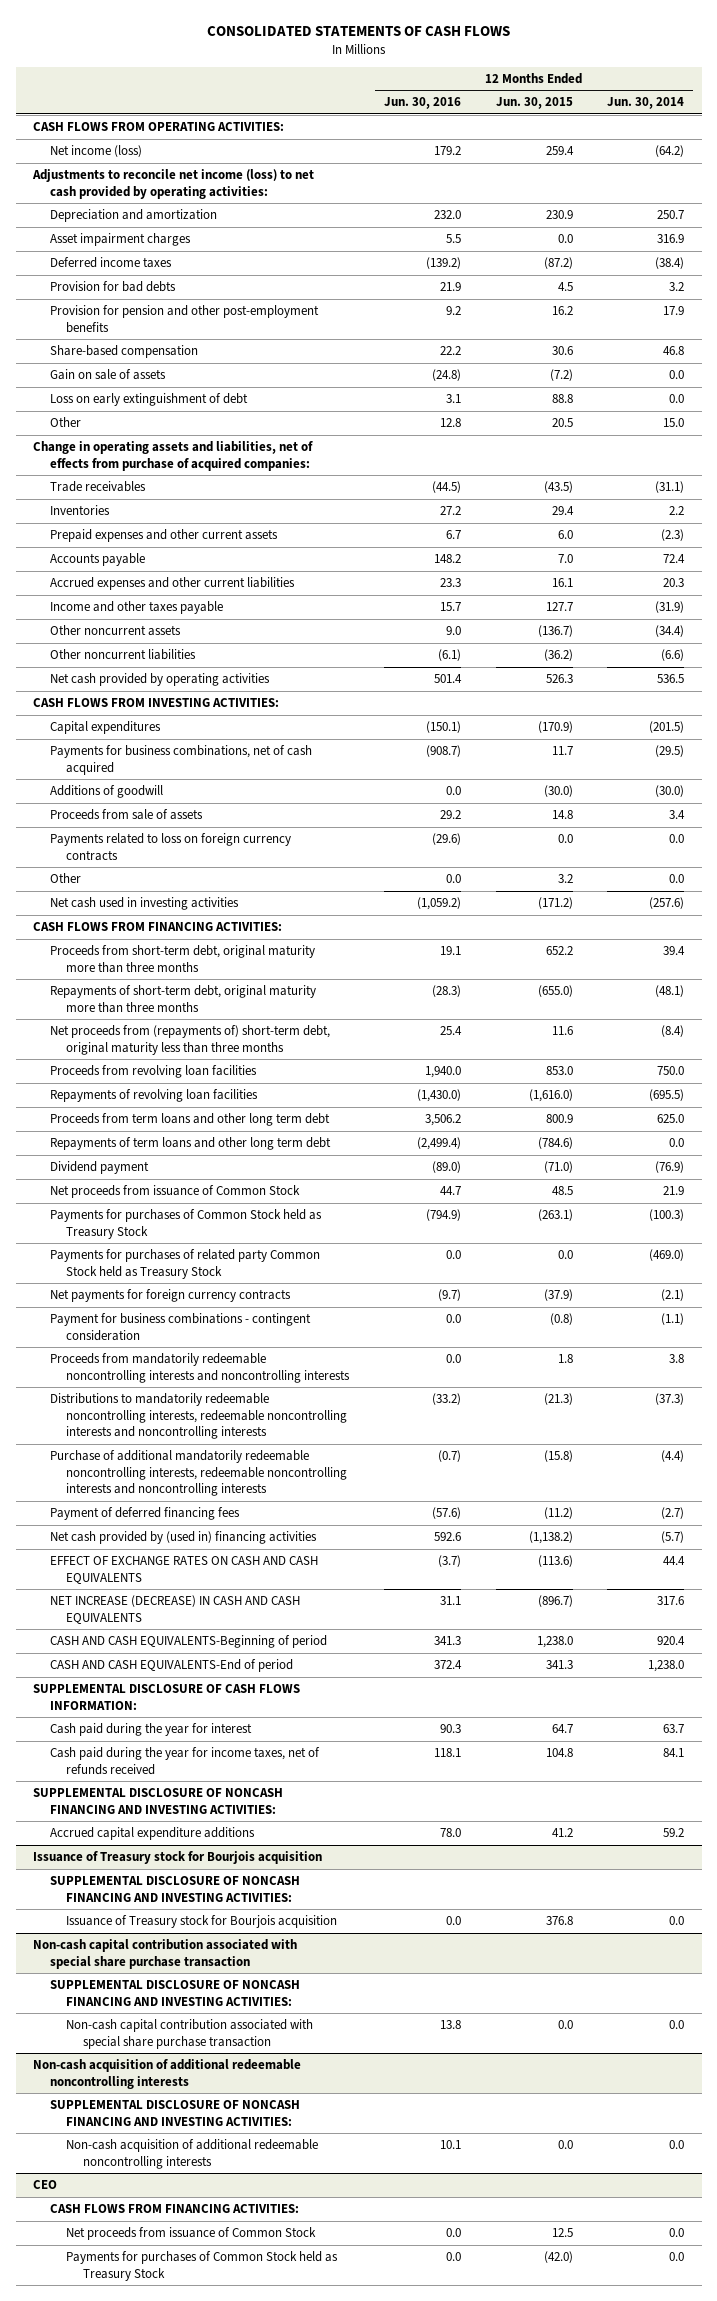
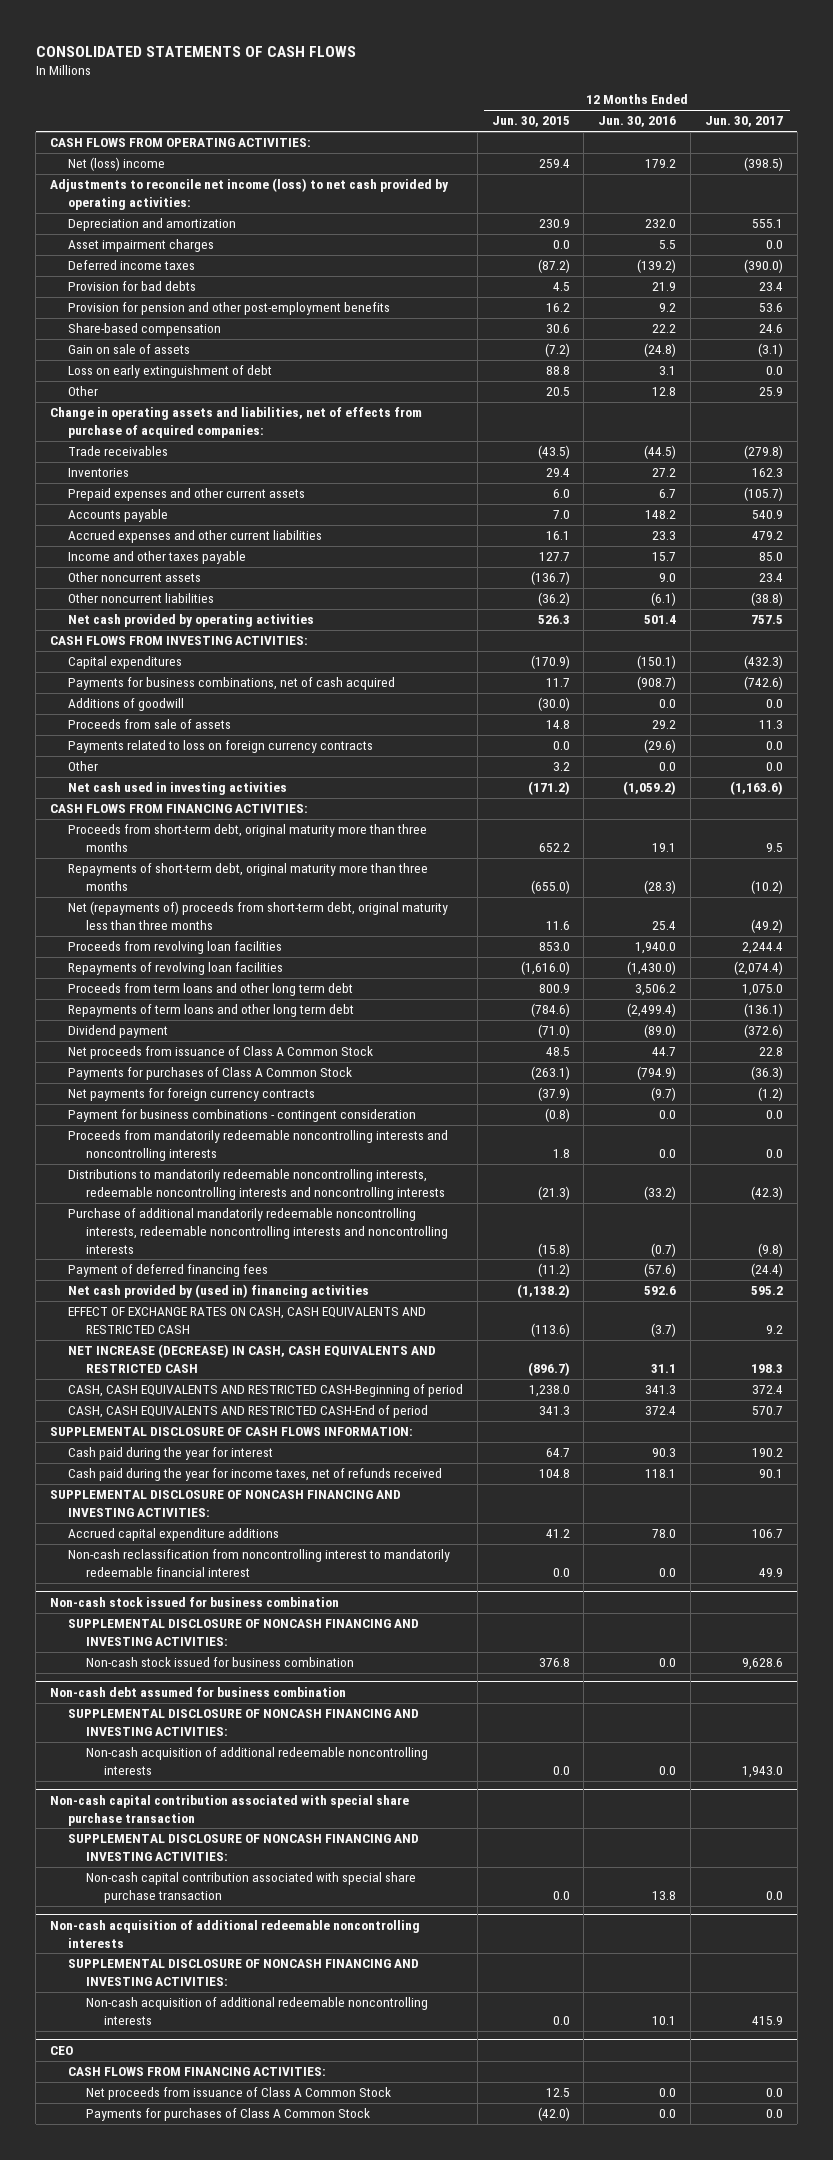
[607,97,685,110] Jun. 30, 2014 -> none
none -> [704,116,783,128] Jun. 30, 2017
[49,145,142,158] Net income (loss) -> [67,157,165,172] Net (loss) income
[49,1025,330,1055] Net proceeds from (repayments of) short-term debt, original maturity less than three months -> [67,901,448,930] Net (repayments of) proceeds from short-term debt, original maturity less than three months
[49,1249,320,1279] Payments for purchases of related party Common Stock held as Treasury Stock -> none
[49,1185,300,1199] Net proceeds from issuance of Common Stock -> [67,1046,373,1060] Net proceeds from issuance of Class A Common Stock
[49,1209,322,1239] Payments for purchases of Common Stock held as Treasury Stock -> [67,1067,352,1081] Payments for purchases of Class A Common Stock
[49,1556,318,1584] EFFECT OF EXCHANGE RATES ON CASH AND CASH EQUIVALENTS -> [67,1307,426,1334] EFFECT OF EXCHANGE RATES ON CASH, CASH EQUIVALENTS AND RESTRICTED CASH
[49,1595,300,1624] NET INCREASE (DECREASE) IN CASH AND CASH EQUIVALENTS -> [67,1344,436,1373] NET INCREASE (DECREASE) IN CASH, CASH EQUIVALENTS AND RESTRICTED CASH
[49,1635,327,1649] CASH AND CASH EQUIVALENTS-Beginning of period -> [67,1384,463,1398] CASH, CASH EQUIVALENTS AND RESTRICTED CASH-Beginning of period
[49,1659,293,1673] CASH AND CASH EQUIVALENTS-End of period -> [67,1405,428,1419] CASH, CASH EQUIVALENTS AND RESTRICTED CASH-End of period
none -> [67,1549,450,1577] Non-cash reclassification from noncontrolling interest to mandatorily redeemable financial interest
[33,1851,323,1865] Issuance of Treasury stock for Bourjois acquisition -> [49,1597,339,1608] Non-cash stock issued for business combination
[66,1915,338,1929] Issuance of Treasury stock for Bourjois acquisition -> [86,1657,355,1668] Non-cash stock issued for business combination
none -> [49,1687,346,1698] Non-cash debt assumed for business combination
none -> [67,1709,419,1736] SUPPLEMENTAL DISCLOSURE OF NONCASH FINANCING AND INVESTING ACTIVITIES:
none -> [86,1747,429,1775] Non-cash acquisition of additional redeemable noncontrolling interests
[66,2227,317,2241] Net proceeds from issuance of Common Stock -> [86,2087,392,2101] Net proceeds from issuance of Class A Common Stock
[66,2251,339,2281] Payments for purchases of Common Stock held as Treasury Stock -> [86,2108,371,2122] Payments for purchases of Class A Common Stock

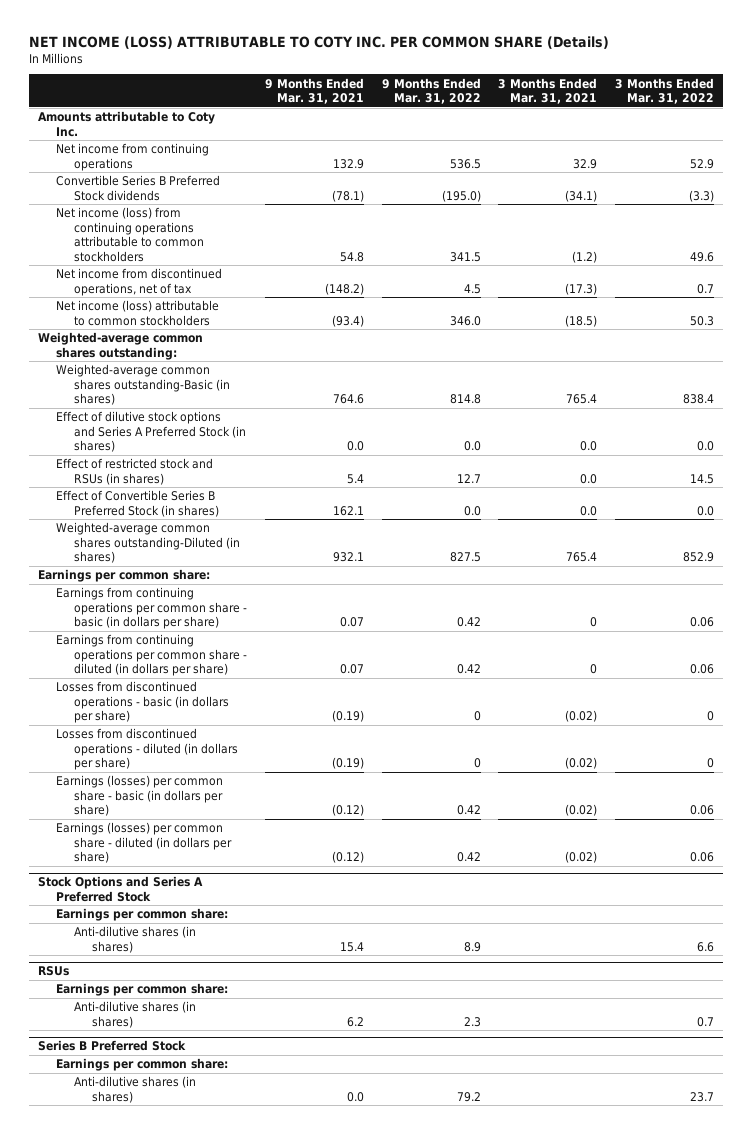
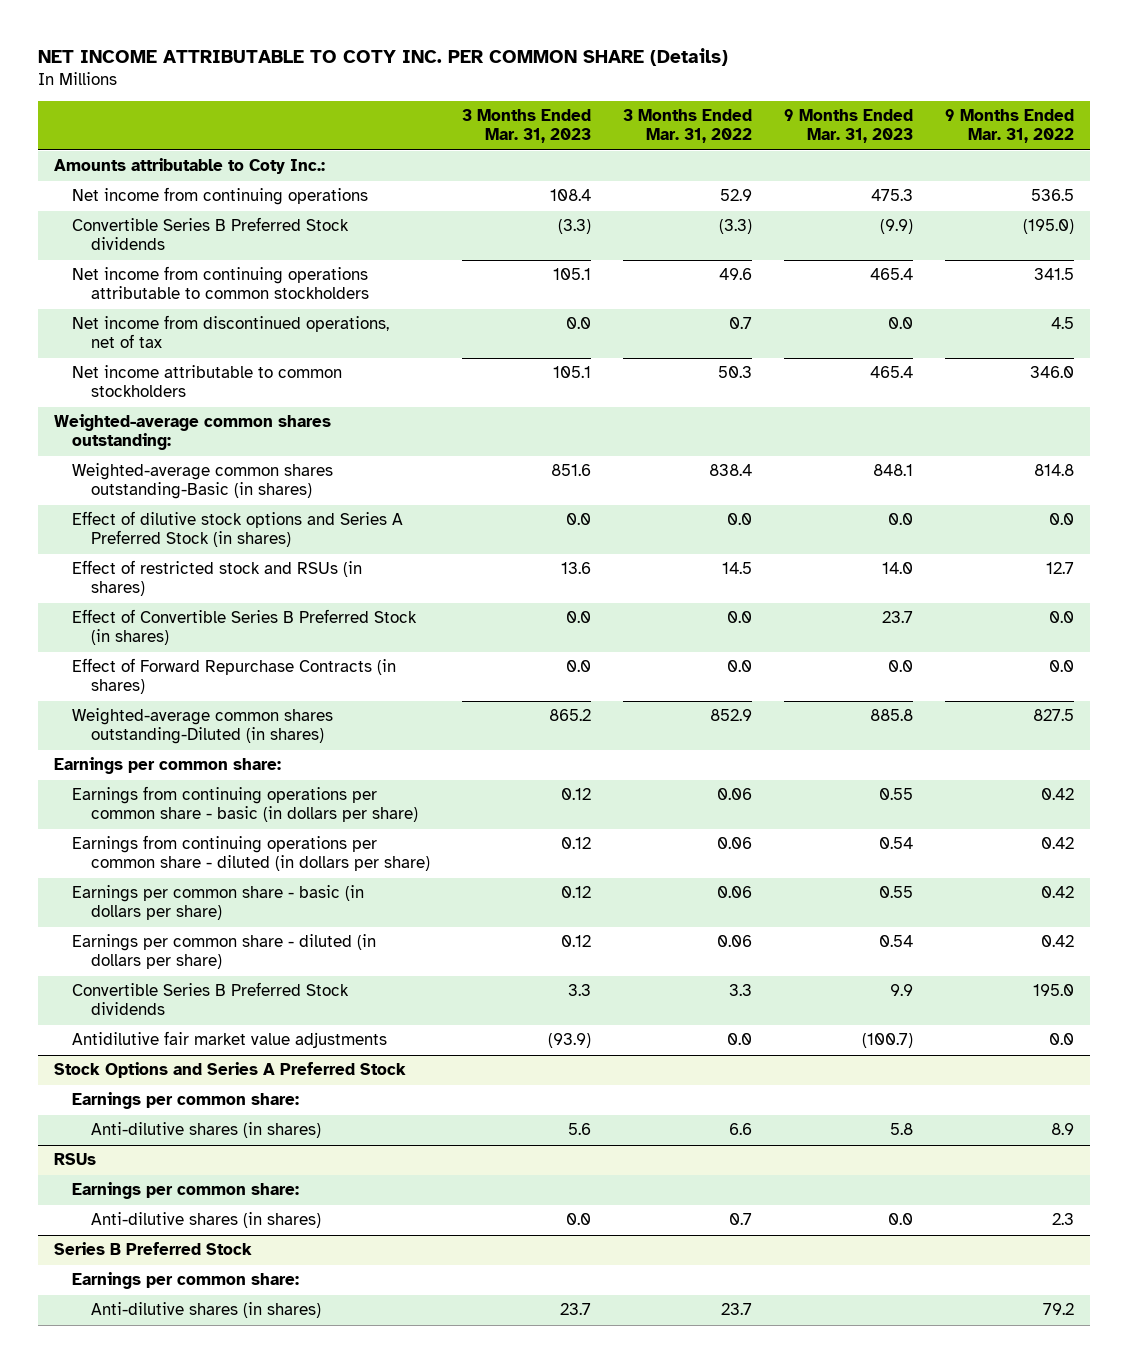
[28,36,609,50] NET INCOME (LOSS) ATTRIBUTABLE TO COTY INC. PER COMMON SHARE (Details) -> [37,47,728,66] NET INCOME ATTRIBUTABLE TO COTY INC. PER COMMON SHARE (Details)
[264,77,364,104] 9 Months Ended Mar. 31, 2021 -> none
[498,77,598,104] 3 Months Ended Mar. 31, 2021 -> none
none -> [462,109,592,144] 3 Months Ended Mar. 31, 2023
none -> [784,109,914,144] 9 Months Ended Mar. 31, 2023
[37,111,215,137] Amounts attributable to Coty Inc. -> [53,158,325,175] Amounts attributable to Coty Inc.:
[56,207,205,262] Net income (loss) from continuing operations attributable to common stockholders -> [72,266,370,300] Net income from continuing operations attributable to common stockholders
[56,300,220,326] Net income (loss) attributable to common stockholders -> [72,365,343,398] Net income attributable to common stockholders
none -> [72,658,397,695] Effect of Forward Repurchase Contracts (in shares)
[56,681,230,724] Losses from discontinued operations - basic (in dollars per share) -> none
[56,728,239,771] Losses from discontinued operations - diluted (in dollars per share) -> none
[56,775,224,817] Earnings (losses) per common share - basic (in dollars per share) -> [72,885,365,921] Earnings per common share - basic (in dollars per share)
[56,822,233,864] Earnings (losses) per common share - diluted (in dollars per share) -> [72,934,377,970] Earnings per common share - diluted (in dollars per share)
none -> [72,982,350,1016] Convertible Series B Preferred Stock dividends
none -> [72,1031,388,1049] Antidilutive fair market value adjustments

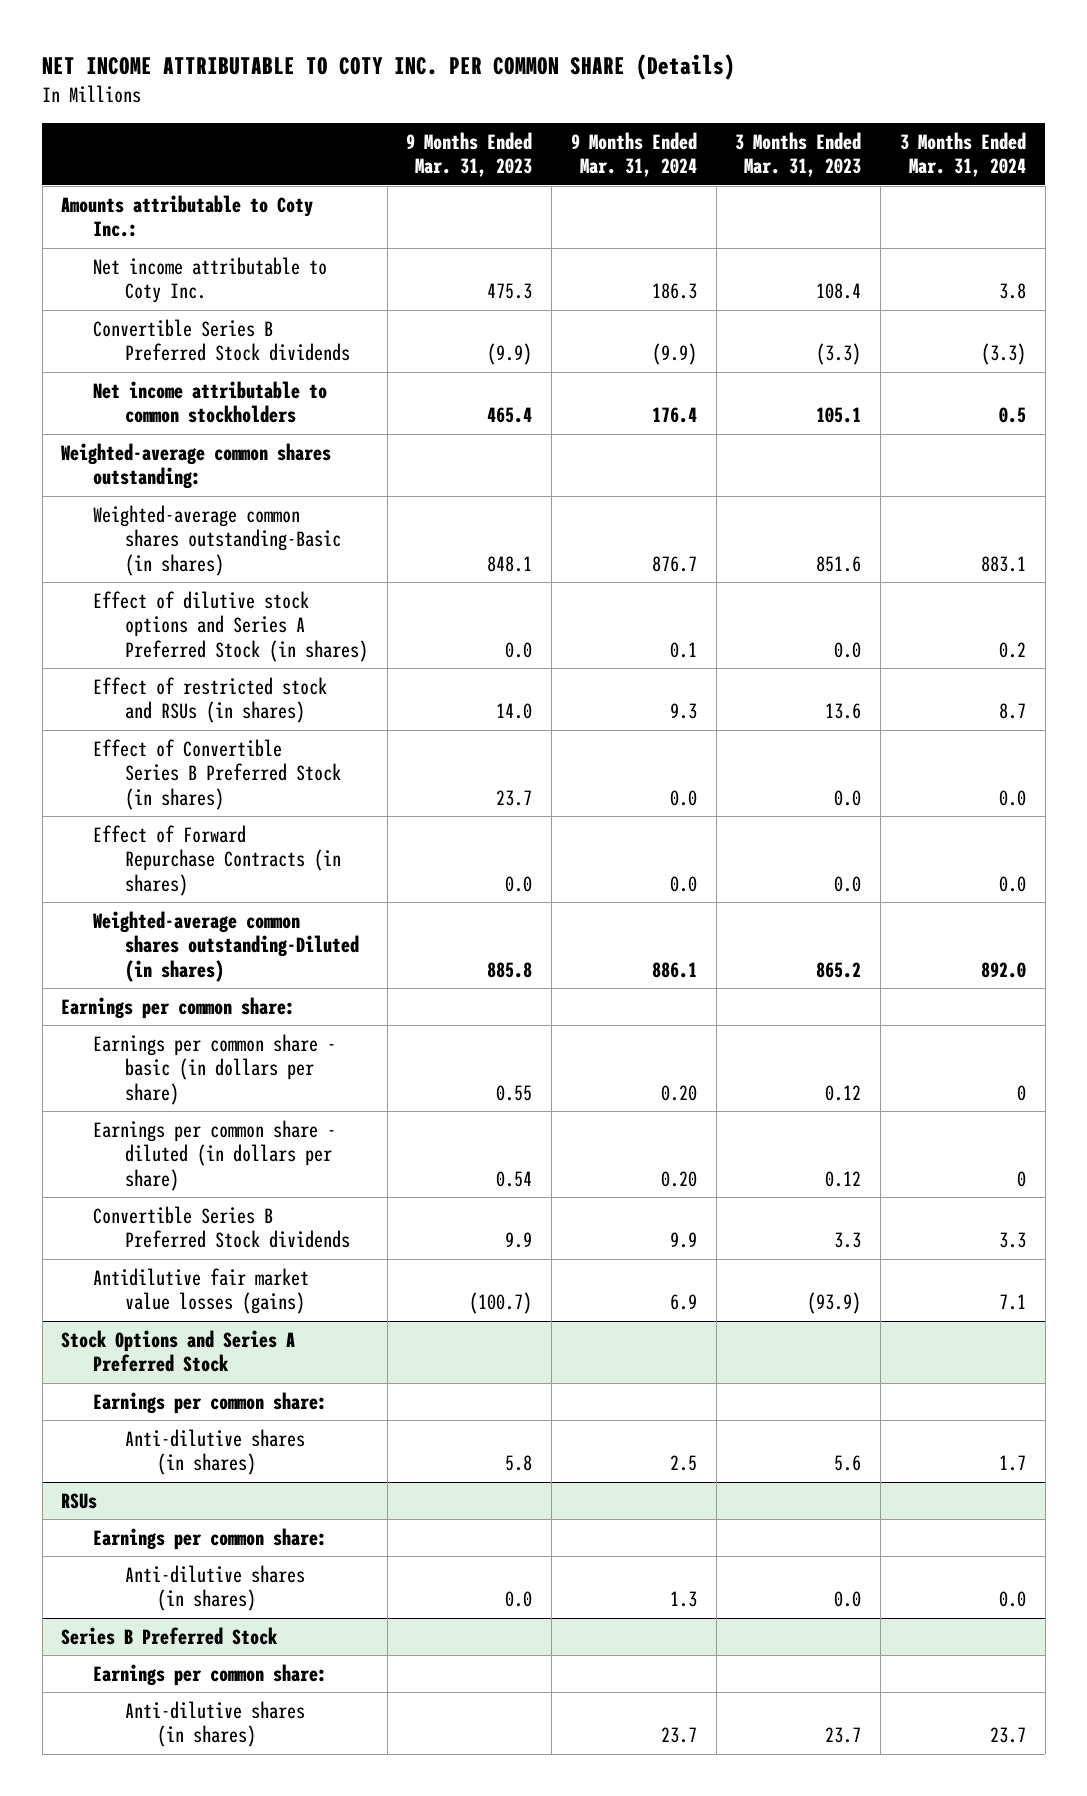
[623,109,753,144] 3 Months Ended Mar. 31, 2022 -> none
[944,109,1074,144] 9 Months Ended Mar. 31, 2022 -> none
none -> [570,131,697,178] 9 Months Ended Mar. 31, 2024
none -> [899,131,1026,178] 3 Months Ended Mar. 31, 2024
[72,187,369,206] Net income from continuing operations -> [93,256,328,304] Net income attributable to Coty Inc.
[72,266,370,300] Net income from continuing operations attributable to common stockholders -> none
[72,315,390,349] Net income from discontinued operations, net of tax -> none
[72,786,419,823] Earnings from continuing operations per common share - basic (in dollars per share) -> none
[72,835,431,872] Earnings from continuing operations per common share - diluted (in dollars per share) -> none
[72,1031,388,1049] Antidilutive fair market value adjustments -> [93,1267,310,1315] Antidilutive fair market value losses (gains)

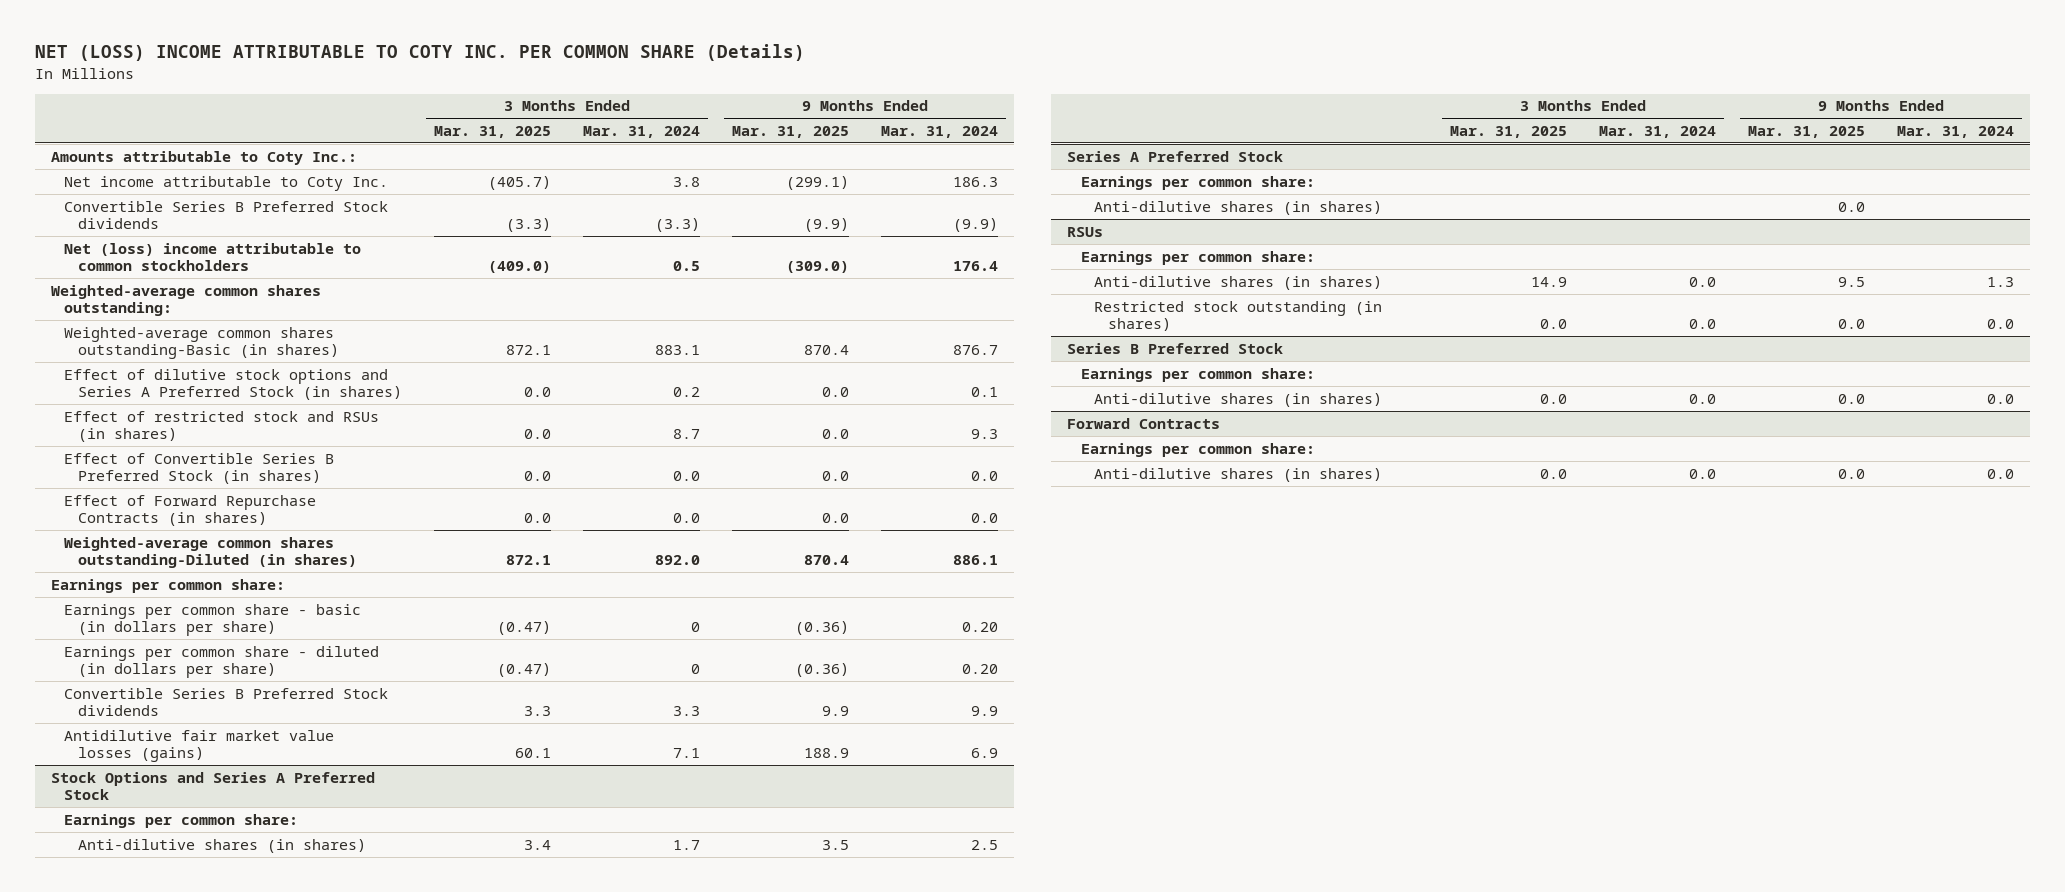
[42,54,736,81] NET INCOME ATTRIBUTABLE TO COTY INC. PER COMMON SHARE (Details) -> [34,44,805,62] NET (LOSS) INCOME ATTRIBUTABLE TO COTY INC. PER COMMON SHARE (Details)
[406,131,533,178] 9 Months Ended Mar. 31, 2023 -> none
[735,131,862,178] 3 Months Ended Mar. 31, 2023 -> none
none -> [433,125,551,138] Mar. 31, 2025
none -> [731,125,849,138] Mar. 31, 2025
[93,380,328,424] Net income attributable to common stockholders -> [64,242,362,272] Net (loss) income attributable to common stockholders
none -> [1067,150,1284,162] Series A Preferred Stock
none -> [1080,175,1315,190] Earnings per common share:
none -> [1094,200,1383,215] Anti-dilutive shares (in shares)
none -> [1094,300,1383,332] Restricted stock outstanding (in shares)
[660,1727,697,1744] 23.7 -> [1987,393,2015,404] 0.0
[989,1727,1026,1744] 23.7 -> [1689,393,1717,404] 0.0
none -> [1067,417,1221,429] Forward Contracts
none -> [1080,442,1315,457] Earnings per common share:
none -> [1094,467,1383,482] Anti-dilutive shares (in shares)

